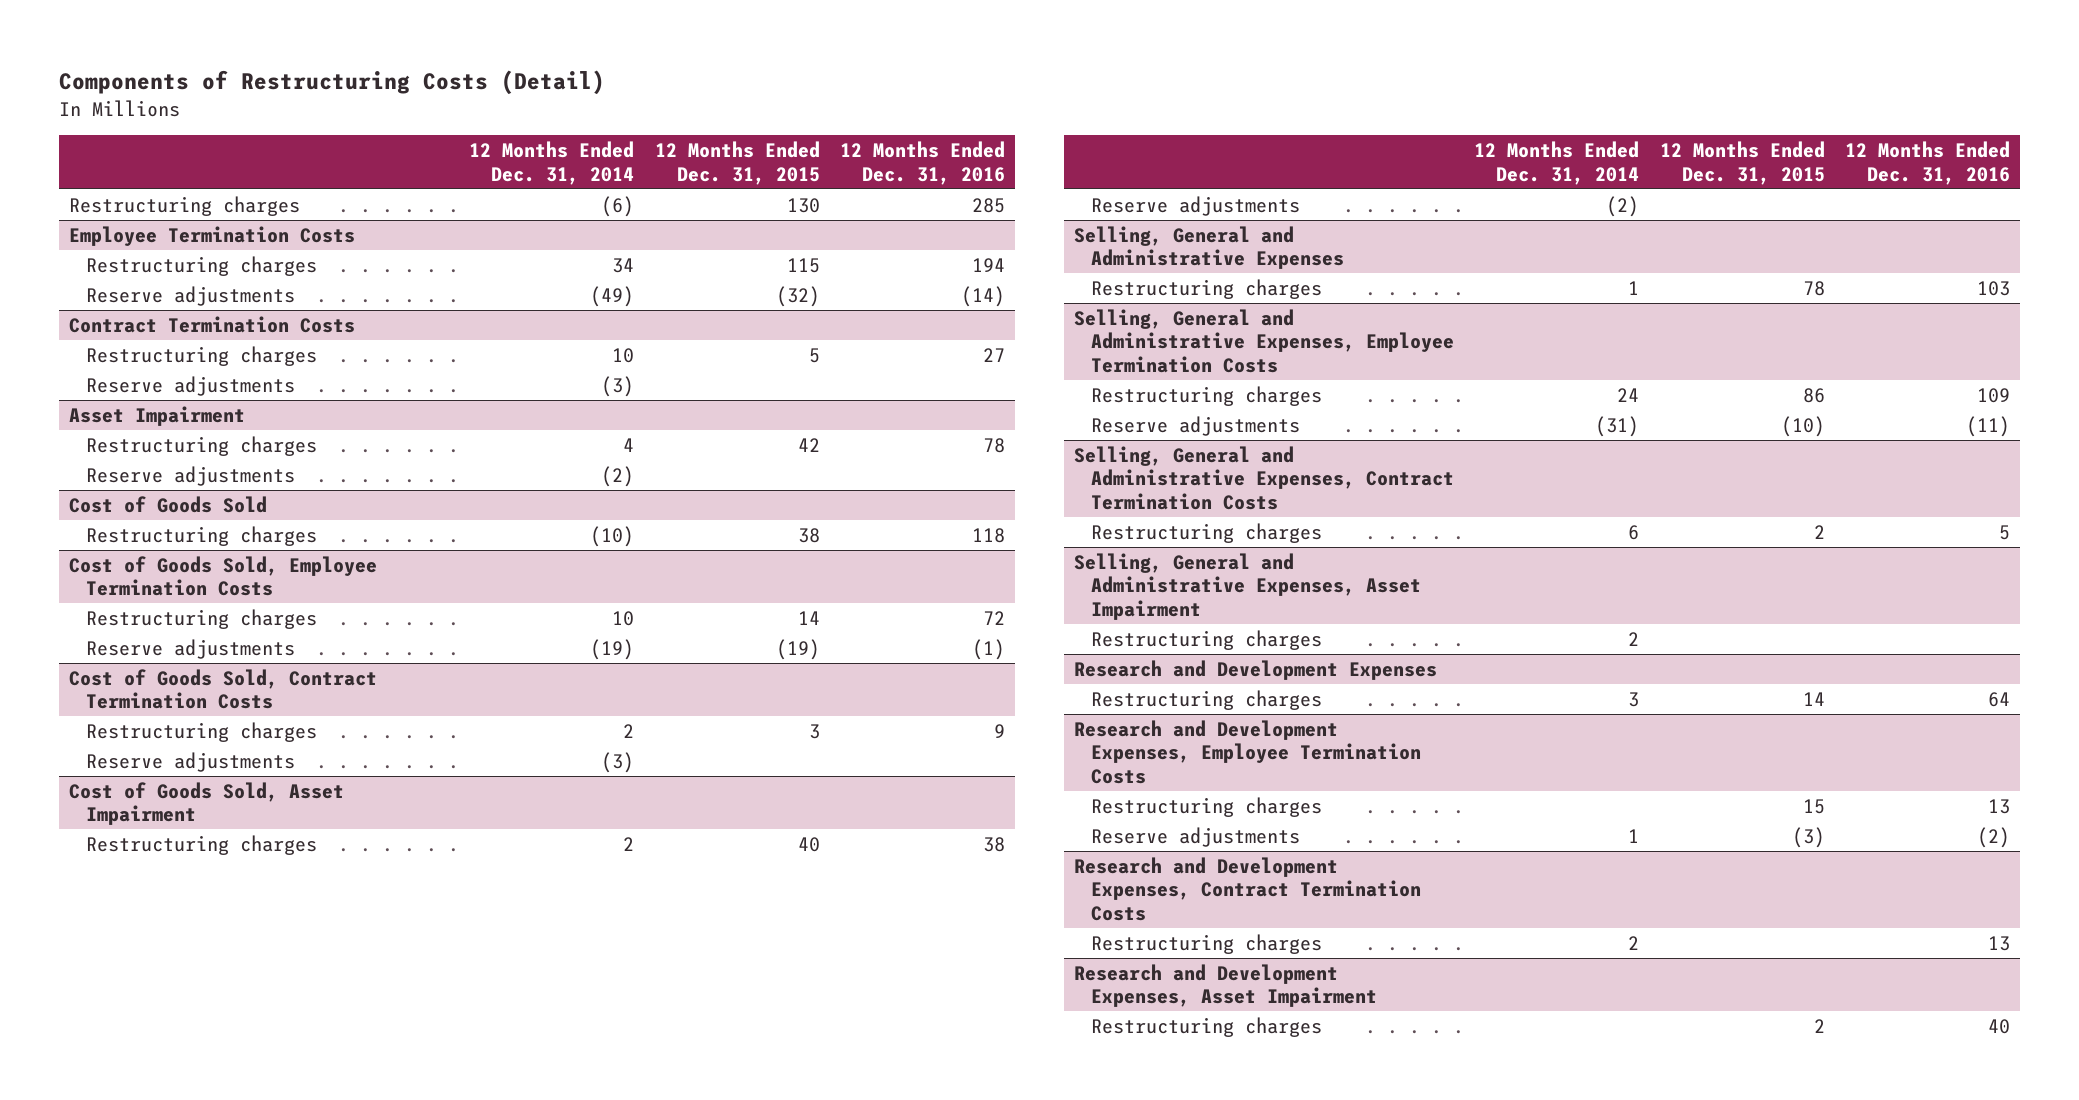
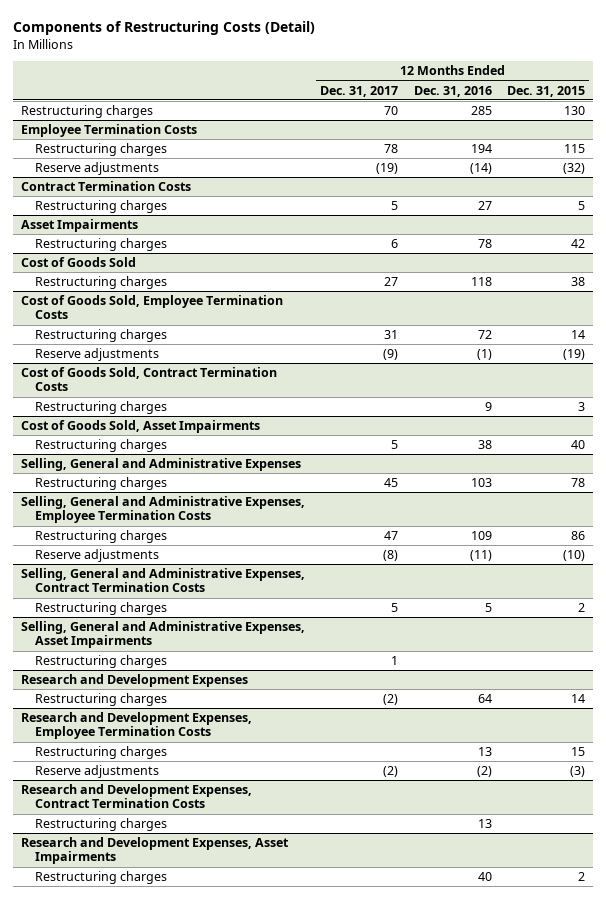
[469,141,635,185] 12 Months Ended Dec. 31, 2014 -> none
none -> [320,85,399,97] Dec. 31, 2017
[86,375,296,396] Reserve adjustments -> none
[68,405,245,426] Asset Impairment -> [20,219,138,233] Asset Impairments
[86,465,296,486] Reserve adjustments -> none
[86,751,296,772] Reserve adjustments -> none
[68,781,344,826] Cost of Goods Sold, Asset Impairment -> [20,420,260,434] Cost of Goods Sold, Asset Impairments
[1091,195,1301,216] Reserve adjustments -> none
[1073,552,1422,620] Selling, General and Administrative Expenses, Asset Impairment -> [20,621,305,649] Selling, General and Administrative Expenses, Asset Impairments
[1073,963,1378,1008] Research and Development Expenses, Asset Impairment -> [20,837,289,865] Research and Development Expenses, Asset Impairments

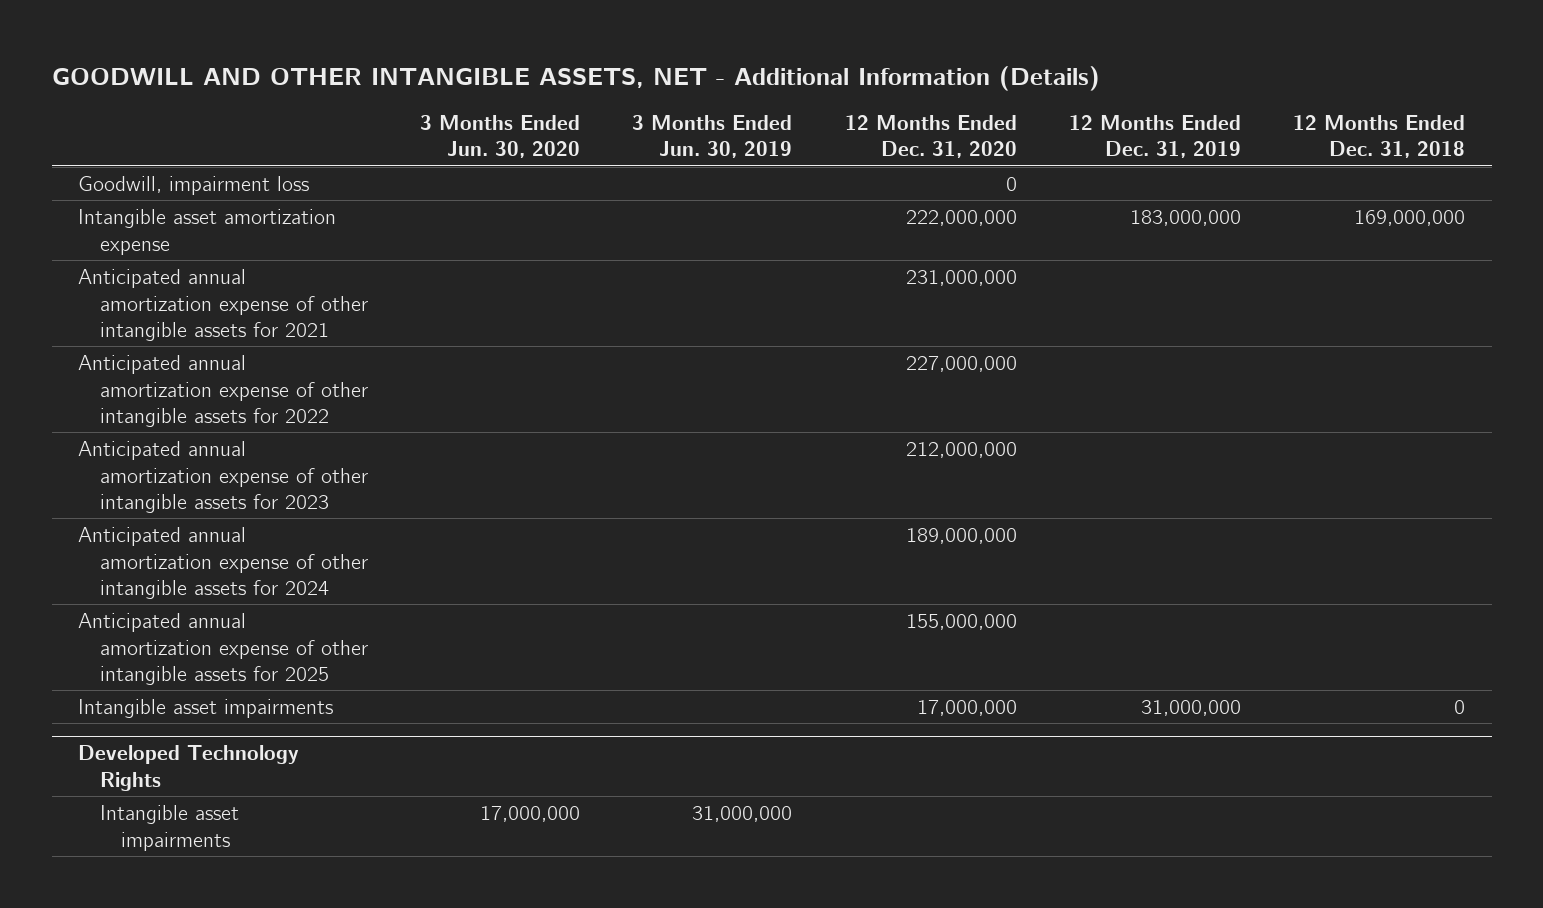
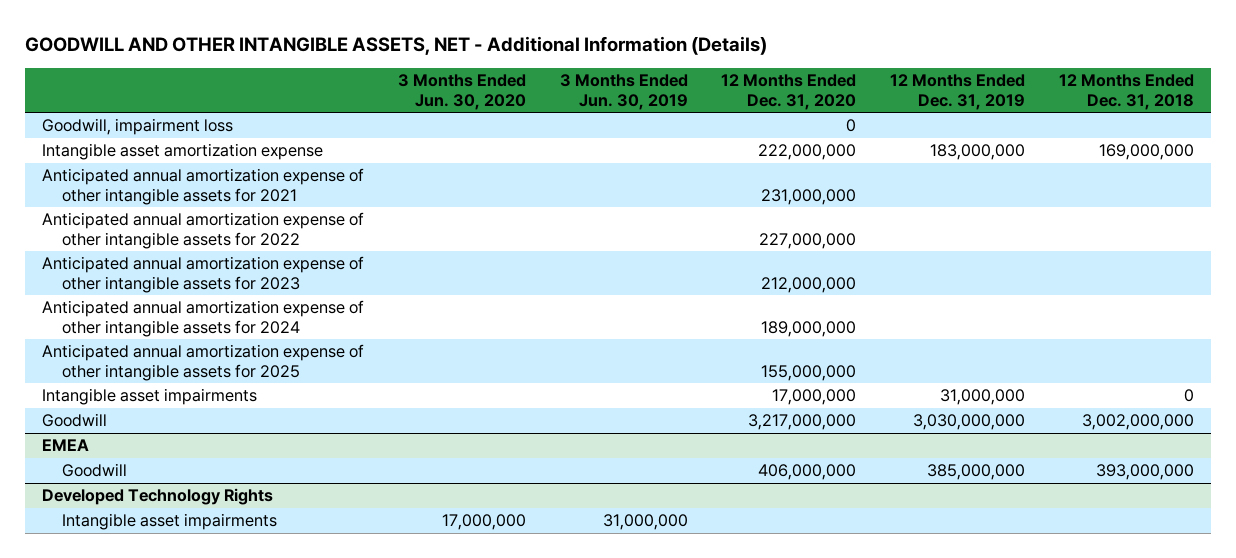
none -> [42,413,108,428] Goodwill
none -> [42,439,90,452] EMEA
none -> [61,463,127,478] Goodwill

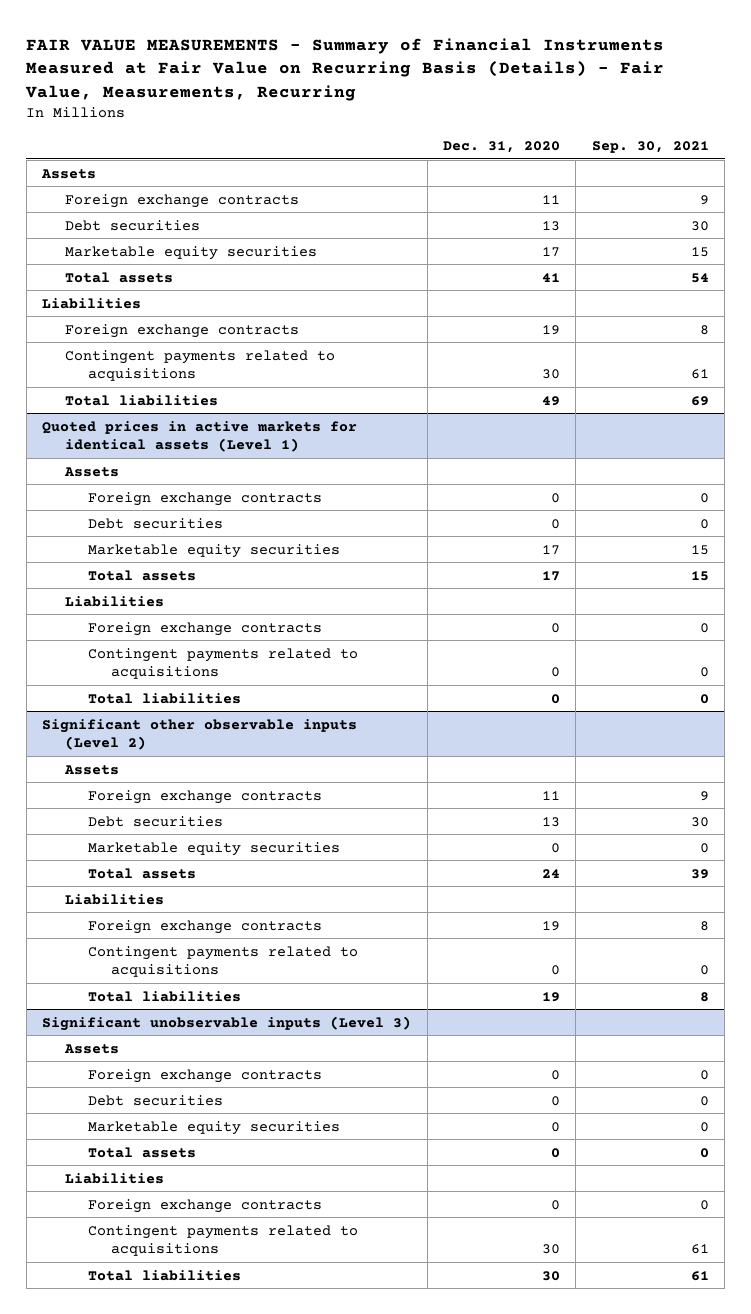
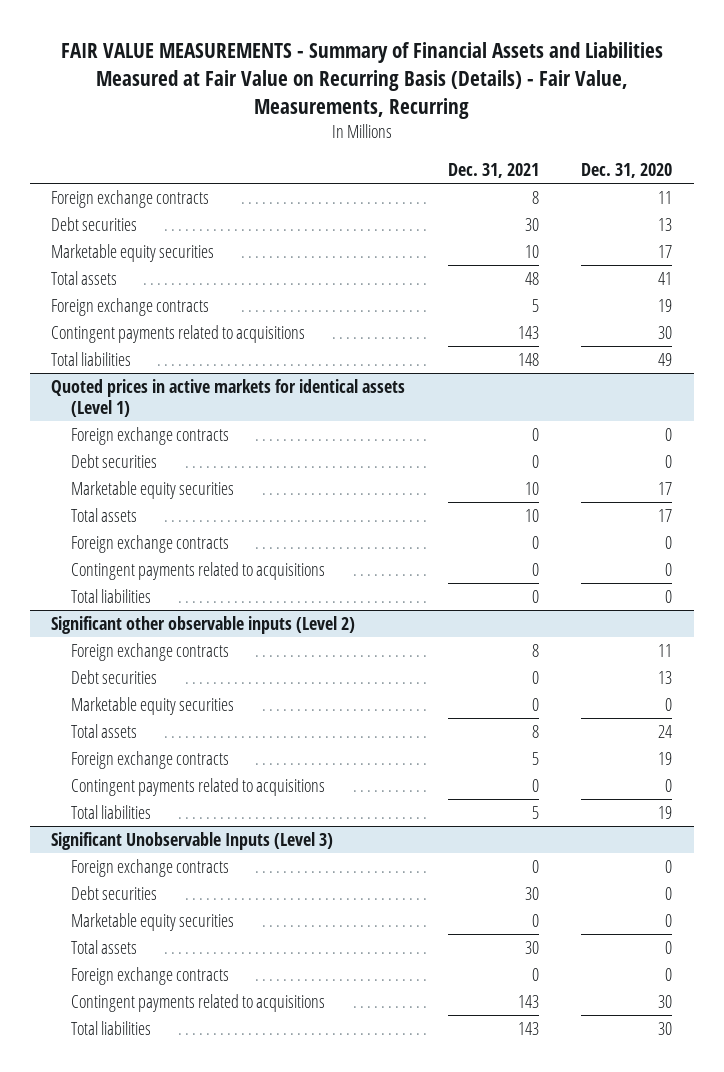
[25,37,665,101] FAIR VALUE MEASUREMENTS - Summary of Financial Instruments Measured at Fair Value on Recurring Basis (Details) - Fair Value, Measurements, Recurring -> [60,42,663,119] FAIR VALUE MEASUREMENTS - Summary of Financial Assets and Liabilities Measured at Fair Value on Recurring Basis (Details) - Fair Value, Measurements, Recurring
[591,141,709,154] Sep. 30, 2021 -> none
none -> [447,163,539,179] Dec. 31, 2021
[41,168,97,179] Assets -> none
[42,297,142,309] Liabilities -> none
[63,466,119,477] Assets -> none
[64,595,164,607] Liabilities -> none
[63,764,119,775] Assets -> none
[64,893,164,905] Liabilities -> none
[63,1043,119,1054] Assets -> none
[42,1015,412,1031] Significant unobservable inputs (Level 3) -> [51,831,334,850] Significant Unobservable Inputs (Level 3)
[64,1172,164,1184] Liabilities -> none

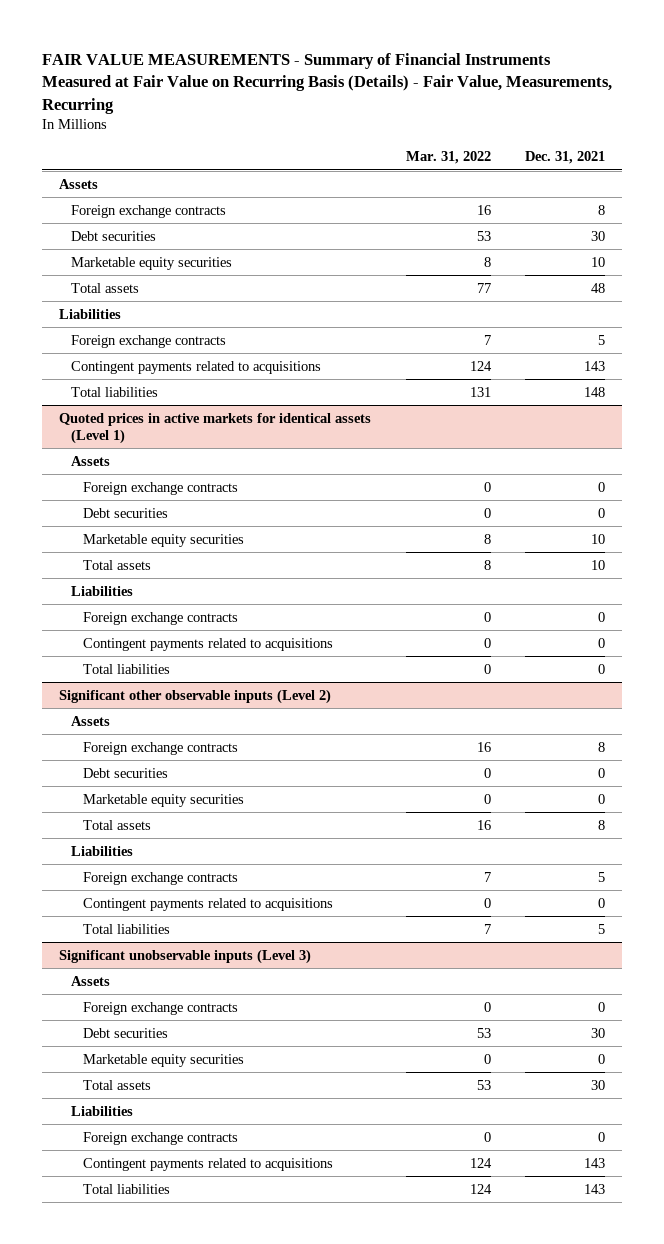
[60,42,663,119] FAIR VALUE MEASUREMENTS - Summary of Financial Assets and Liabilities Measured at Fair Value on Recurring Basis (Details) - Fair Value, Measurements, Recurring -> [42,52,613,114] FAIR VALUE MEASUREMENTS - Summary of Financial Instruments Measured at Fair Value on Recurring Basis (Details) - Fair Value, Measurements, Recurring
[581,163,673,179] Dec. 31, 2020 -> none
none -> [405,151,491,165] Mar. 31, 2022
none -> [59,178,99,189] Assets
none -> [59,308,122,319] Liabilities
none -> [71,455,111,466] Assets
none -> [71,585,134,596] Liabilities
none -> [71,715,111,726] Assets
none -> [71,845,134,856] Liabilities
[51,831,334,850] Significant Unobservable Inputs (Level 3) -> [59,948,312,964] Significant unobservable inputs (Level 3)
none -> [71,975,111,986] Assets
none -> [71,1105,134,1116] Liabilities

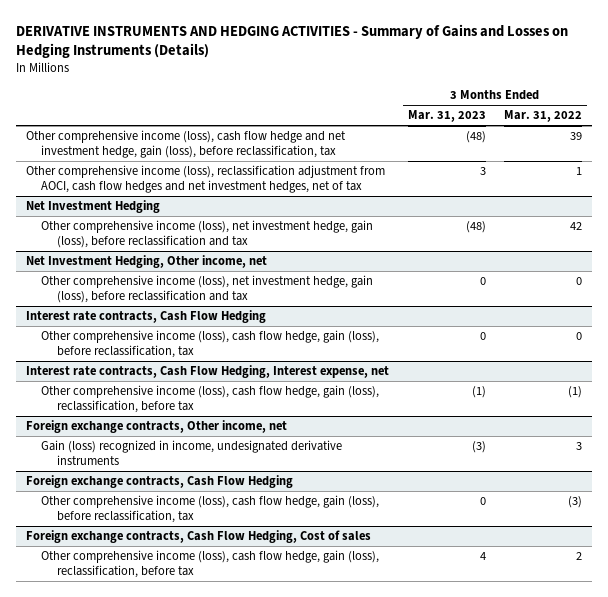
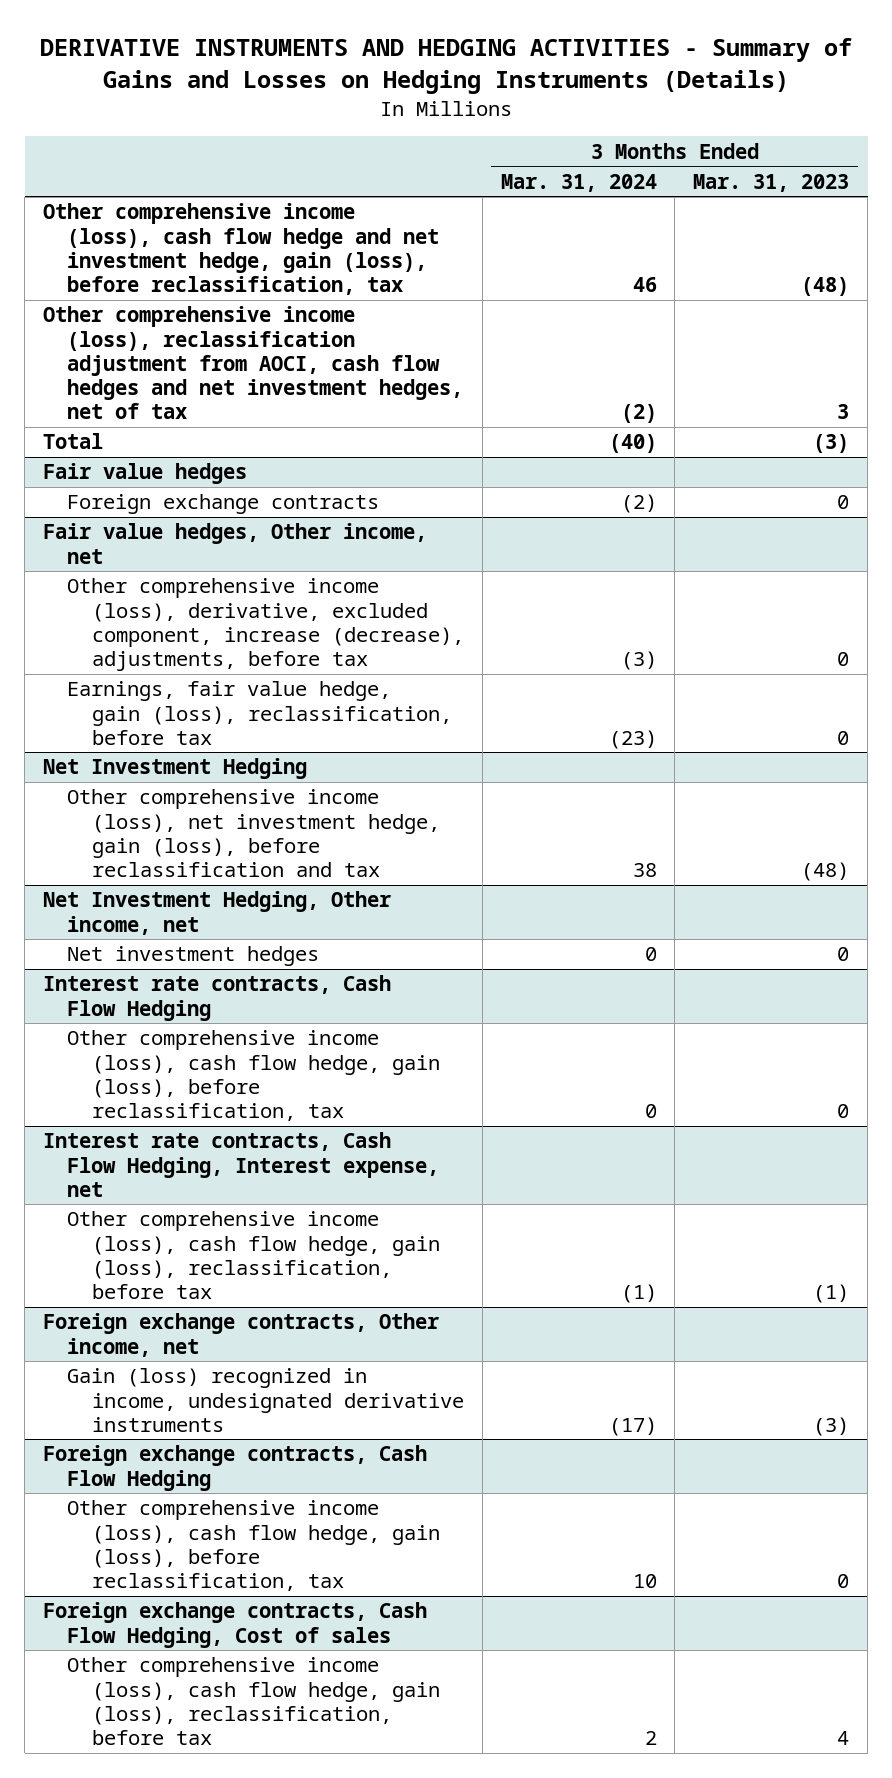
[504,110,583,123] Mar. 31, 2022 -> none
none -> [500,173,657,192] Mar. 31, 2024
none -> [43,433,104,450] Total
none -> [43,463,248,485] Fair value hedges
none -> [67,494,380,515] Foreign exchange contracts
none -> [43,523,428,564] Fair value hedges, Other income, net
none -> [67,578,464,671] Other comprehensive income (loss), derivative, excluded component, increase (decrease), adjustments, before tax
none -> [67,681,452,745] Earnings, fair value hedge, gain (loss), reclassification, before tax
[41,275,374,304] Other comprehensive income (loss), net investment hedge, gain (loss), before reclassification and tax -> none
none -> [67,946,320,967] Net investment hedges

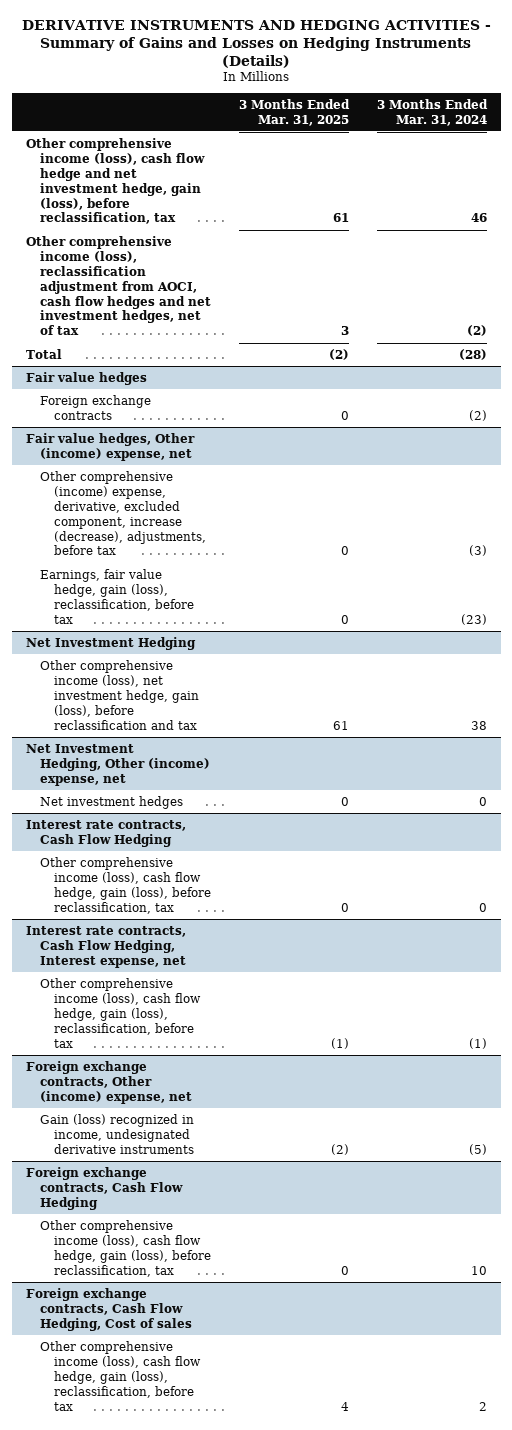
[693,173,850,192] Mar. 31, 2023 -> none
none -> [238,98,350,126] 3 Months Ended Mar. 31, 2025
[608,434,657,454] (40) -> [458,348,487,360] (28)
[43,523,428,564] Fair value hedges, Other income, net -> [25,432,195,461] Fair value hedges, Other (income) expense, net
[67,578,464,671] Other comprehensive income (loss), derivative, excluded component, increase (decrease), adjustments, before tax -> [39,470,207,556] Other comprehensive (income) expense, derivative, excluded component, increase (decrease), adjustments, before tax
[43,891,392,935] Net Investment Hedging, Other income, net -> [25,743,210,786] Net Investment Hedging, Other (income) expense, net
[43,1313,440,1357] Foreign exchange contracts, Other income, net -> [25,1060,192,1104] Foreign exchange contracts, Other (income) expense, net
[608,1416,657,1436] (17) -> [468,1143,487,1155] (5)

